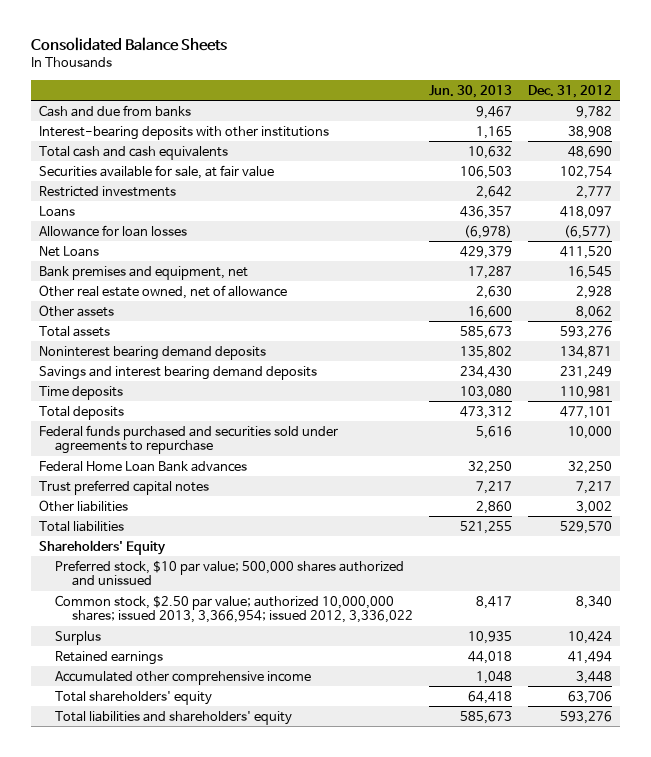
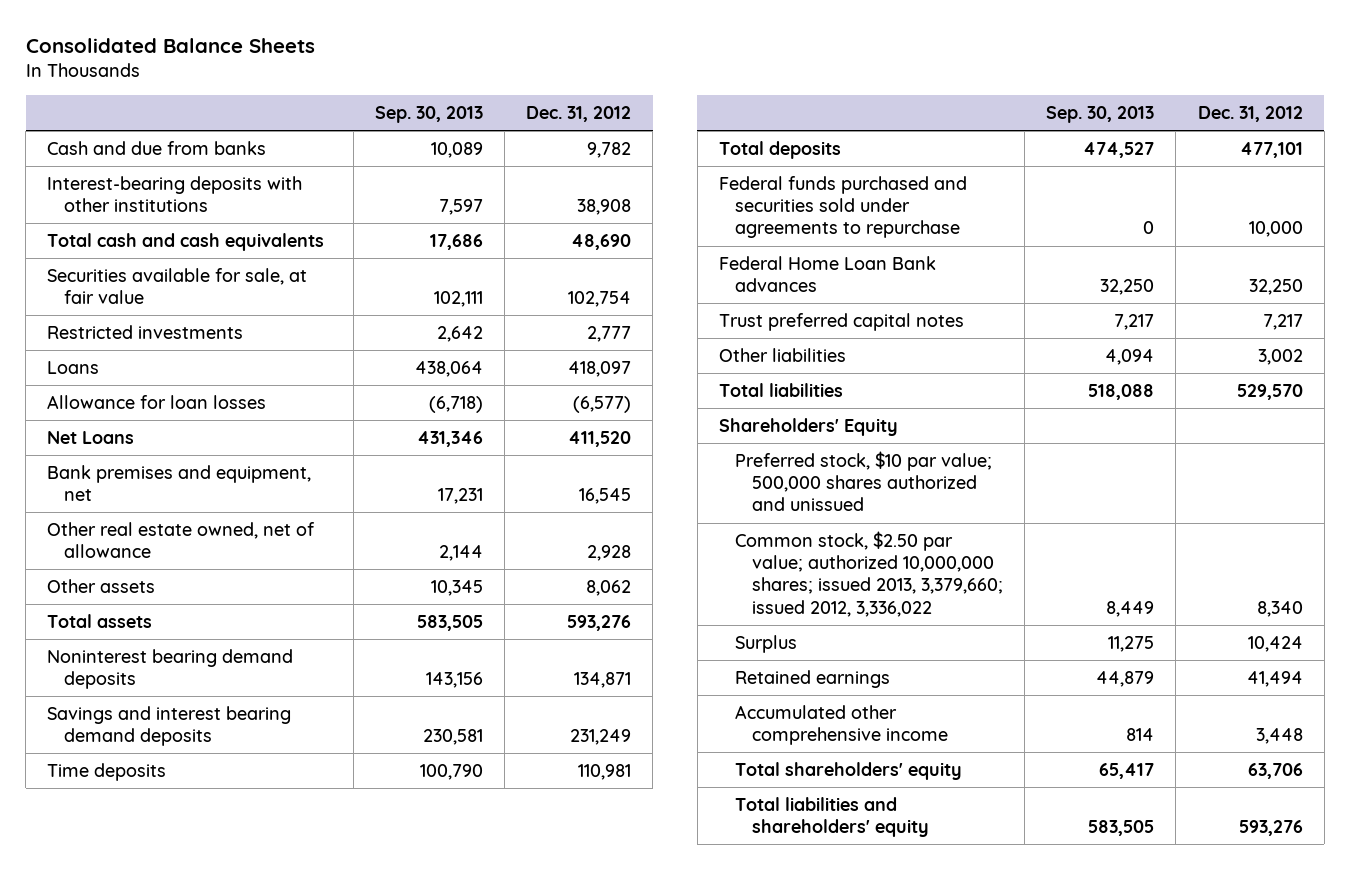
[429,84,513,98] Jun. 30, 2013 -> none
none -> [374,105,483,123] Sep. 30, 2013
[55,594,413,624] Common stock, $2.50 par value; authorized 10,000,000 shares; issued 2013, 3,366,954; issued 2012, 3,336,022 -> [735,530,1004,617] Common stock, $2.50 par value; authorized 10,000,000 shares; issued 2013, 3,379,660; issued 2012, 3,336,022

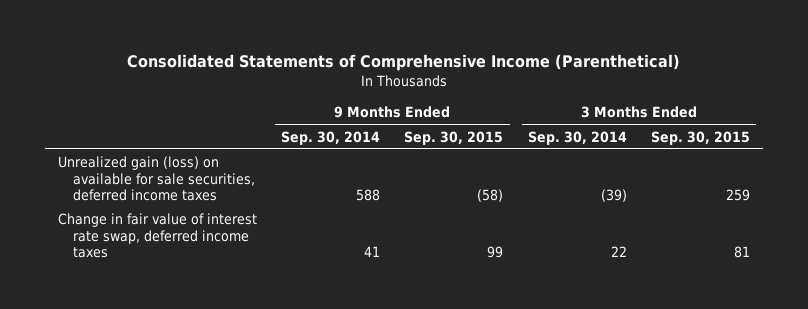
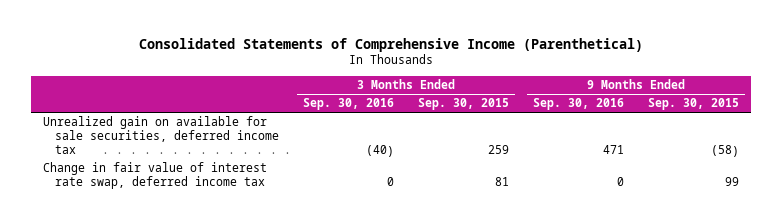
[281,130,381,145] Sep. 30, 2014 -> none
[527,130,627,145] Sep. 30, 2014 -> none
none -> [302,98,394,111] Sep. 30, 2016
none -> [532,98,624,111] Sep. 30, 2016
[57,156,256,201] Unrealized gain (loss) on available for sale securities, deferred income taxes -> [42,116,280,155] Unrealized gain on available for sale securities, deferred income tax
[57,213,257,258] Change in fair value of interest rate swap, deferred income taxes -> [42,162,267,190] Change in fair value of interest rate swap, deferred income tax

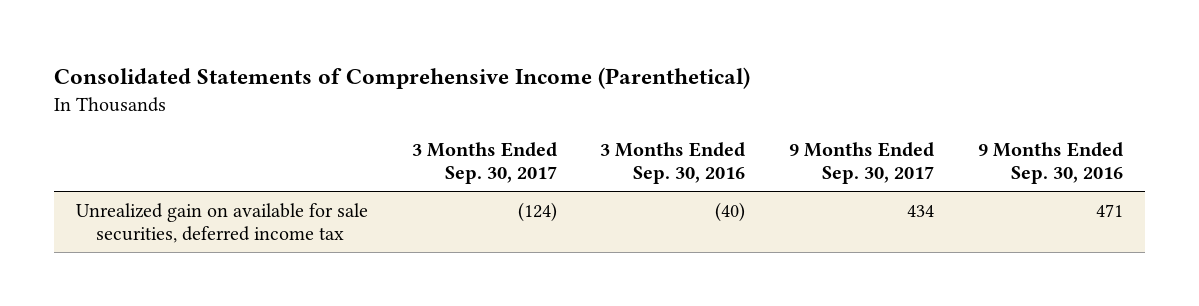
[417,98,509,111] Sep. 30, 2015 -> none
[647,98,739,111] Sep. 30, 2015 -> none
none -> [411,141,557,185] 3 Months Ended Sep. 30, 2017
none -> [789,141,935,185] 9 Months Ended Sep. 30, 2017
[42,162,267,190] Change in fair value of interest rate swap, deferred income tax -> none

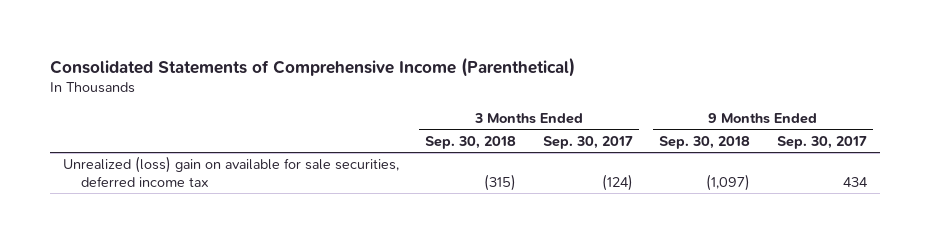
[600,141,746,185] 3 Months Ended Sep. 30, 2016 -> none
[978,141,1124,185] 9 Months Ended Sep. 30, 2016 -> none
none -> [425,135,517,149] Sep. 30, 2018
none -> [659,135,751,149] Sep. 30, 2018
[75,202,368,244] Unrealized gain on available for sale securities, deferred income tax -> [63,156,400,187] Unrealized (loss) gain on available for sale securities, deferred income tax

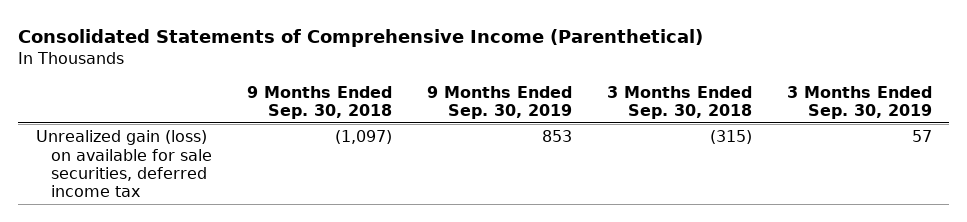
[542,135,633,149] Sep. 30, 2017 -> none
[776,135,867,149] Sep. 30, 2017 -> none
none -> [426,85,572,119] 9 Months Ended Sep. 30, 2019
none -> [786,85,932,119] 3 Months Ended Sep. 30, 2019
[63,156,400,187] Unrealized (loss) gain on available for sale securities, deferred income tax -> [35,130,213,198] Unrealized gain (loss) on available for sale securities, deferred income tax

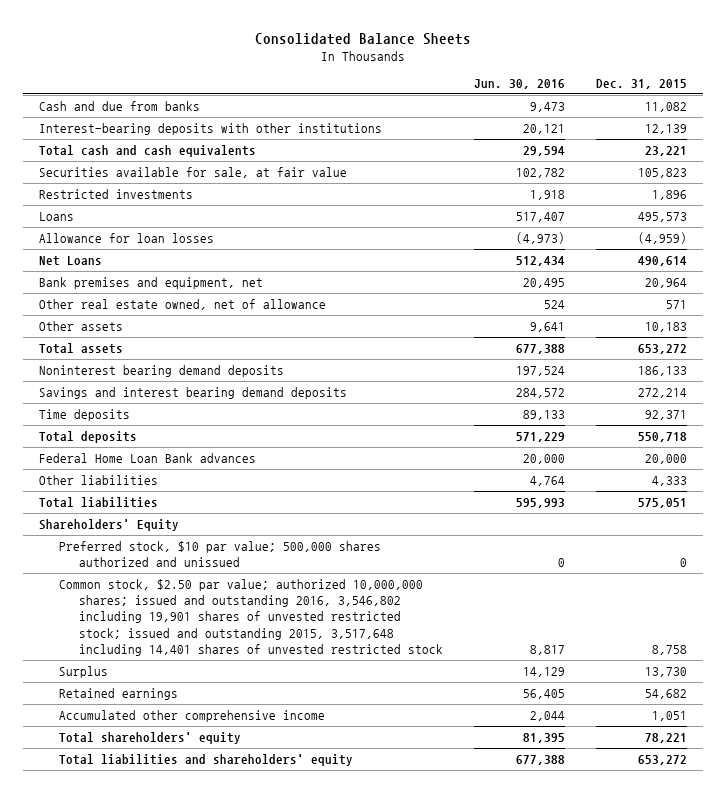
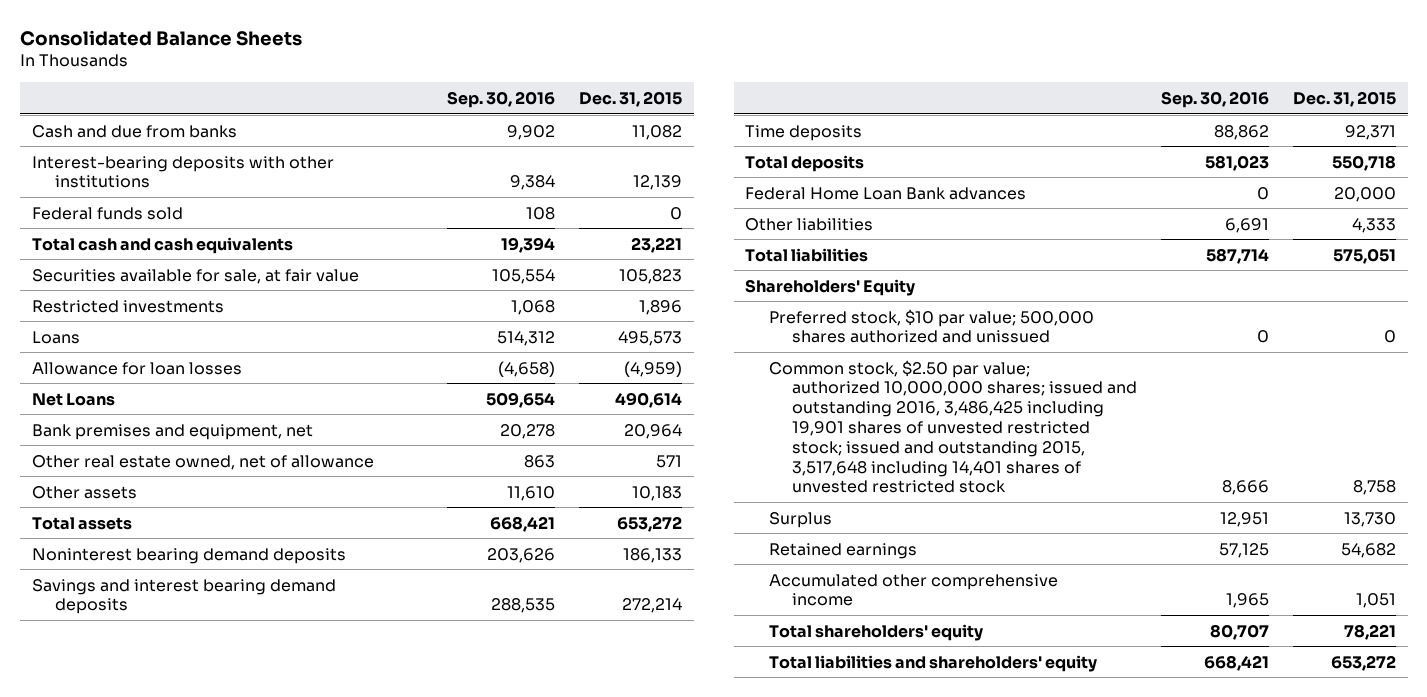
[474,79,566,90] Jun. 30, 2016 -> none
none -> [447,90,556,108] Sep. 30, 2016
none -> [31,206,183,220] Federal funds sold
[58,578,444,657] Common stock, $2.50 par value; authorized 10,000,000 shares; issued and outstanding 2016, 3,546,802 including 19,901 shares of unvested restricted stock; issued and outstanding 2015, 3,517,648 including 14,401 shares of unvested restricted stock -> [768,359,1138,494] Common stock, $2.50 par value; authorized 10,000,000 shares; issued and outstanding 2016, 3,486,425 including 19,901 shares of unvested restricted stock; issued and outstanding 2015, 3,517,648 including 14,401 shares of unvested restricted stock

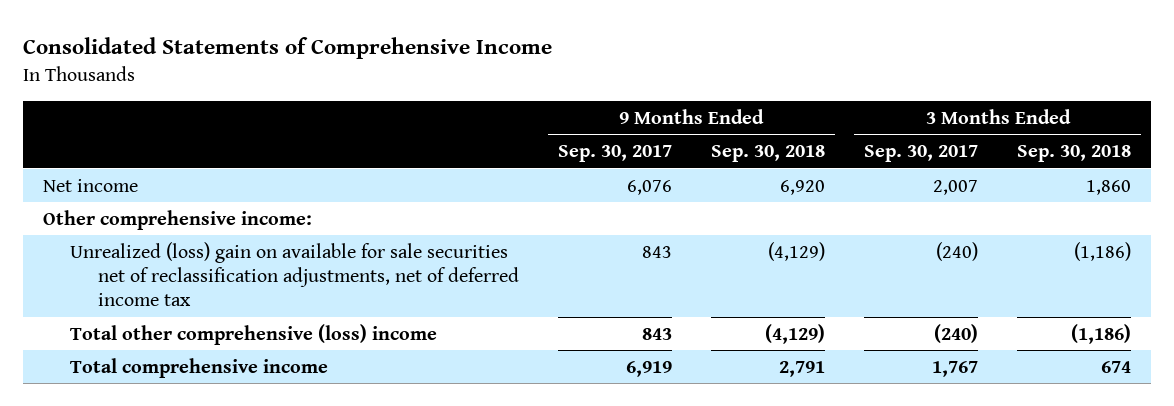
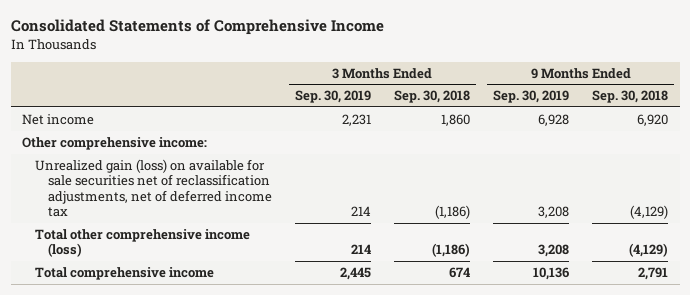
[557,145,672,163] Sep. 30, 2017 -> none
[864,145,979,163] Sep. 30, 2017 -> none
none -> [294,90,371,104] Sep. 30, 2019
none -> [493,90,570,104] Sep. 30, 2019
[70,241,519,307] Unrealized (loss) gain on available for sale securities net of reclassification adjustments, net of deferred income tax -> [35,158,272,218] Unrealized gain (loss) on available for sale securities net of reclassification adjustments, net of deferred income tax
[70,323,438,345] Total other comprehensive (loss) income -> [35,228,251,258] Total other comprehensive income (loss)

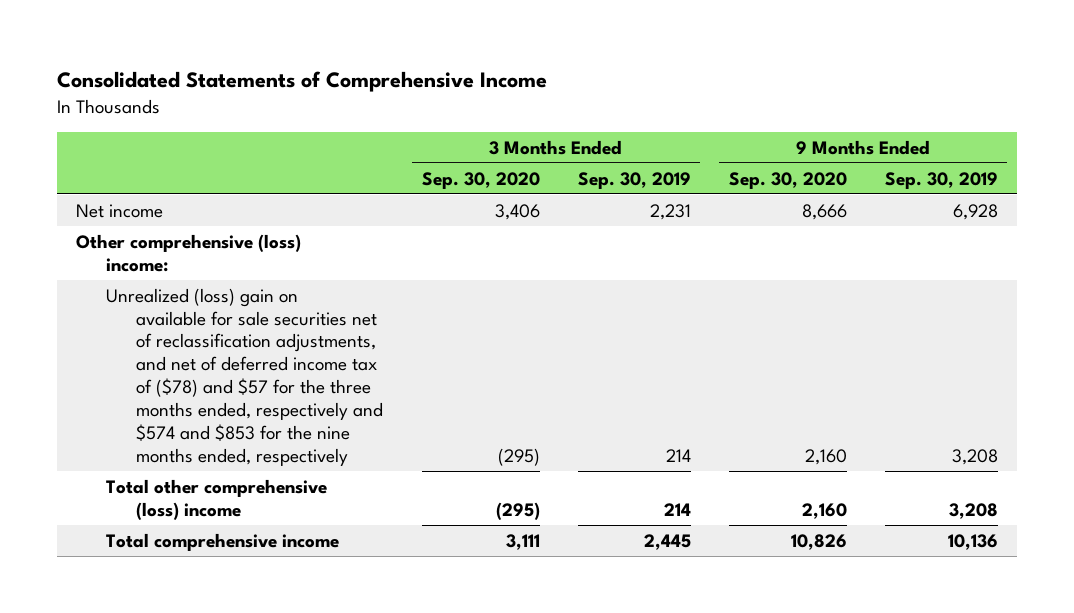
[393,90,470,104] Sep. 30, 2018 -> none
[592,90,669,104] Sep. 30, 2018 -> none
none -> [421,171,540,189] Sep. 30, 2020
none -> [728,171,847,189] Sep. 30, 2020
[22,136,208,150] Other comprehensive income: -> [76,233,302,272] Other comprehensive (loss) income:
[35,158,272,218] Unrealized gain (loss) on available for sale securities net of reclassification adjustments, net of deferred income tax -> [106,287,384,466] Unrealized (loss) gain on available for sale securities net of reclassification adjustments, and net of deferred income tax of ($78) and $57 for the three months ended, respectively and $574 and $853 for the nine months ended, respectively
[35,228,251,258] Total other comprehensive income (loss) -> [106,478,328,520] Total other comprehensive (loss) income

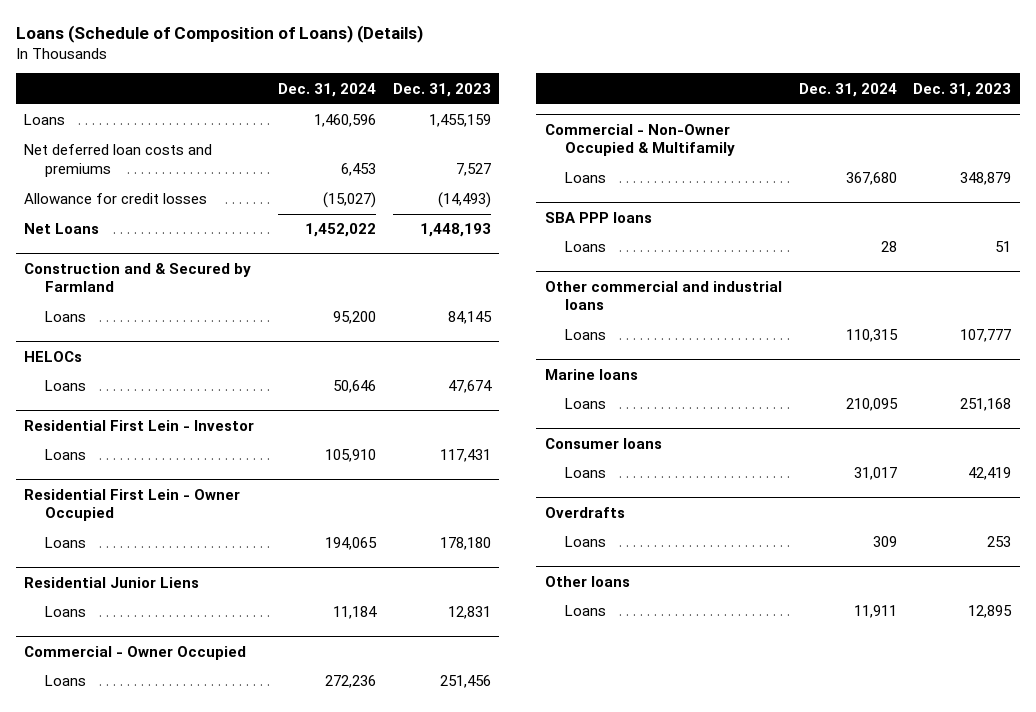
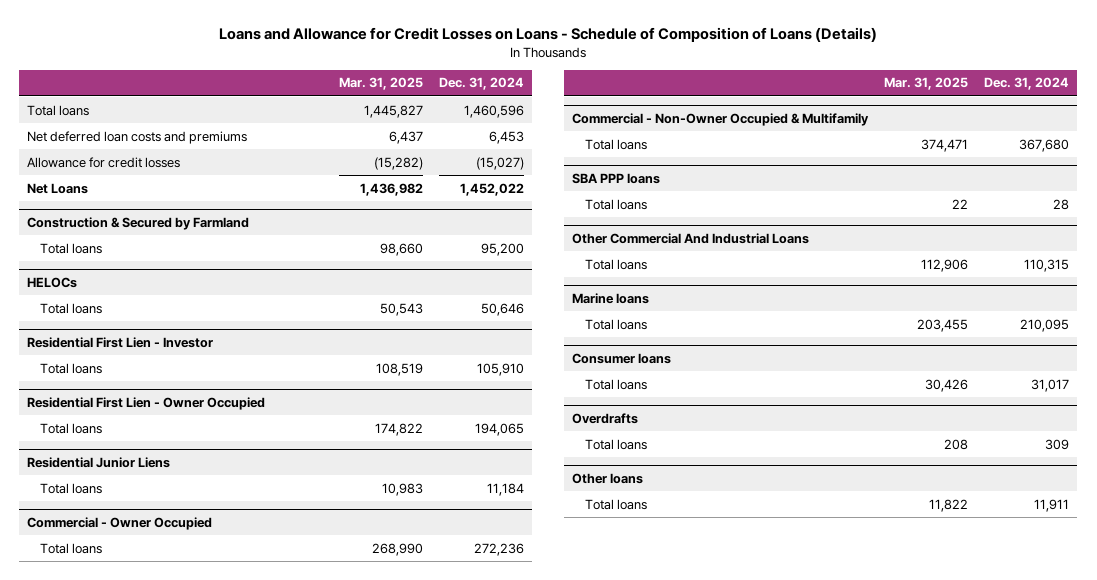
[15,24,423,43] Loans (Schedule of Composition of Loans) (Details) -> [219,27,878,43] Loans and Allowance for Credit Losses on Loans - Schedule of Composition of Loans (Details)
[392,82,491,97] Dec. 31, 2023 -> none
none -> [339,77,424,91] Mar. 31, 2025
[24,114,66,126] Loans -> [27,104,90,116] Total loans
[24,262,252,292] Construction and & Secured by Farmland -> [27,216,250,230] Construction & Secured by Farmland
[44,311,86,323] Loans -> [39,242,102,254] Total loans
[44,380,86,392] Loans -> [39,302,102,314] Total loans
[24,419,255,431] Residential First Lein - Investor -> [27,336,214,348] Residential First Lien - Investor
[44,449,86,461] Loans -> [39,362,102,374] Total loans
[24,488,241,521] Residential First Lein - Owner Occupied -> [27,396,266,410] Residential First Lien - Owner Occupied
[44,537,86,549] Loans -> [39,422,102,434] Total loans
[44,606,86,618] Loans -> [39,482,102,494] Total loans
[44,675,86,687] Loans -> [39,542,102,554] Total loans
[565,172,607,184] Loans -> [584,138,647,150] Total loans
[565,241,607,253] Loans -> [584,198,647,210] Total loans
[544,280,782,310] Other commercial and industrial loans -> [572,232,810,244] Other Commercial And Industrial Loans
[565,329,607,341] Loans -> [584,258,647,270] Total loans
[565,398,607,410] Loans -> [584,318,647,330] Total loans
[565,467,607,479] Loans -> [584,378,647,390] Total loans
[565,536,607,548] Loans -> [584,438,647,450] Total loans
[565,605,607,617] Loans -> [584,498,647,510] Total loans

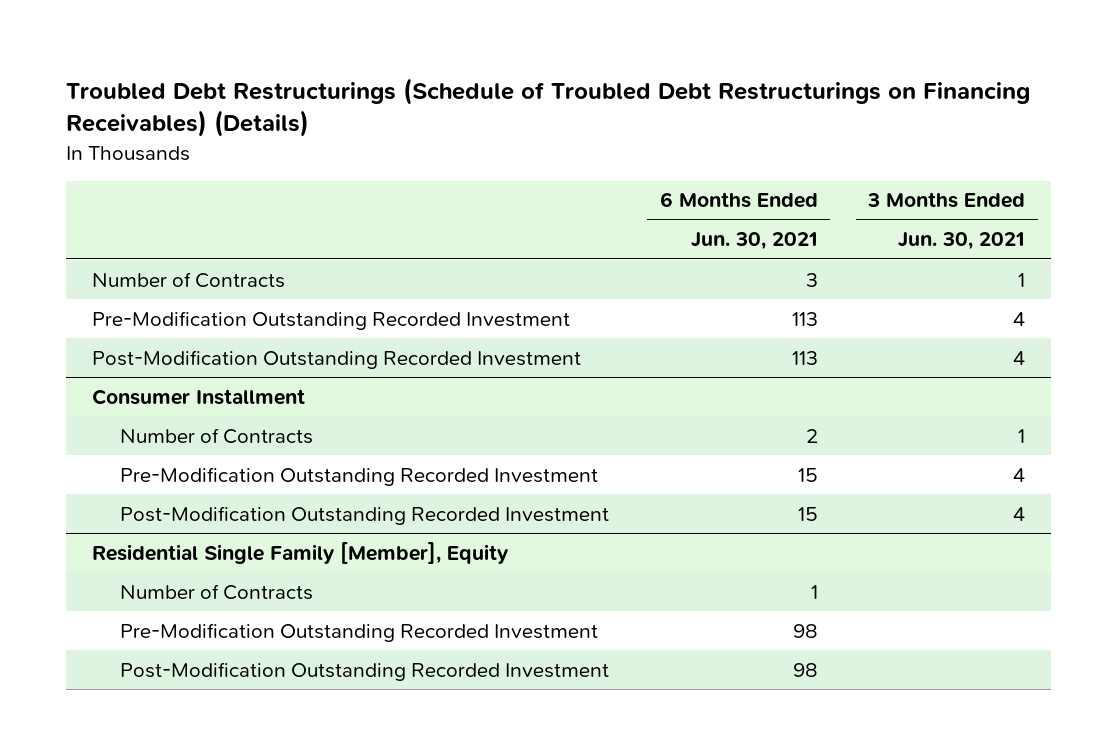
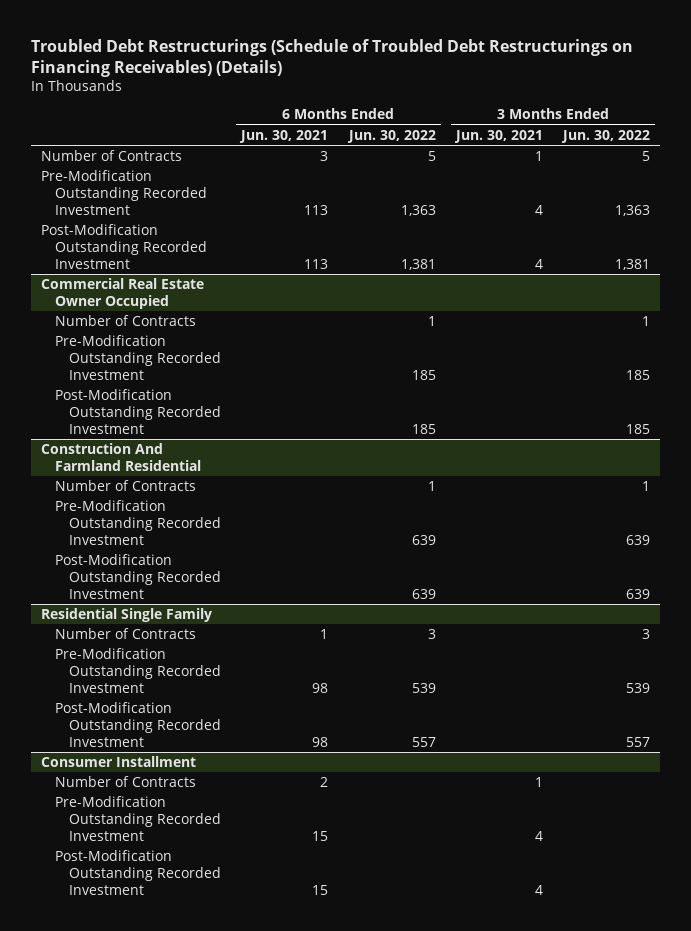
none -> [346,129,436,143] Jun. 30, 2022
none -> [561,129,651,143] Jun. 30, 2022
none -> [40,278,204,309] Commercial Real Estate Owner Occupied
none -> [55,315,197,327] Number of Contracts
none -> [55,335,222,380] Pre-Modification Outstanding Recorded Investment
none -> [55,389,222,434] Post-Modification Outstanding Recorded Investment
none -> [40,443,202,471] Construction And Farmland Residential
none -> [55,480,197,492] Number of Contracts
none -> [55,500,222,545] Pre-Modification Outstanding Recorded Investment
none -> [55,554,222,599] Post-Modification Outstanding Recorded Investment
none -> [40,608,212,623] Residential Single Family
none -> [55,628,197,640] Number of Contracts
none -> [55,648,222,693] Pre-Modification Outstanding Recorded Investment
none -> [55,702,222,747] Post-Modification Outstanding Recorded Investment
[91,541,509,564] Residential Single Family [Member], Equity -> none
[119,583,313,600] Number of Contracts -> none
[119,622,598,642] Pre-Modification Outstanding Recorded Investment -> none
[119,661,609,681] Post-Modification Outstanding Recorded Investment -> none

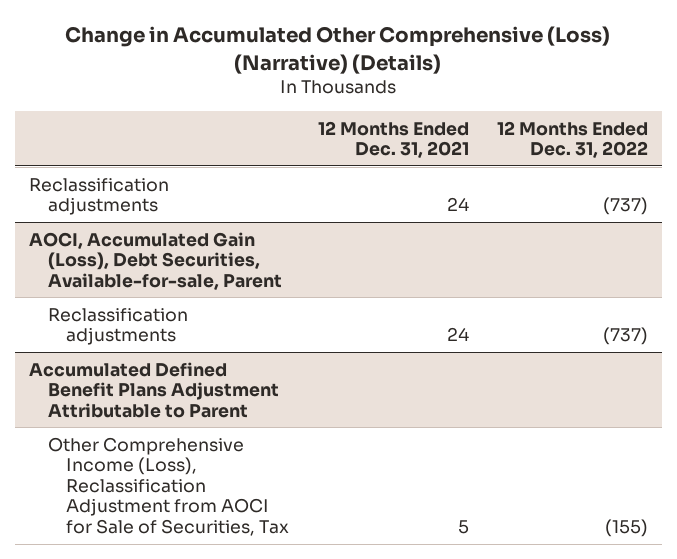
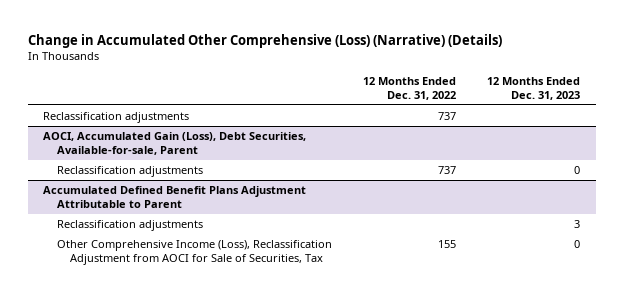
[317,120,469,159] 12 Months Ended Dec. 31, 2021 -> none
none -> [486,77,580,100] 12 Months Ended Dec. 31, 2023
[602,197,648,216] (737) -> [437,111,456,120] 737
[602,327,648,346] (737) -> [437,165,456,174] 737
none -> [56,219,203,231] Reclassification adjustments
[604,519,648,538] (155) -> [437,239,456,248] 155

